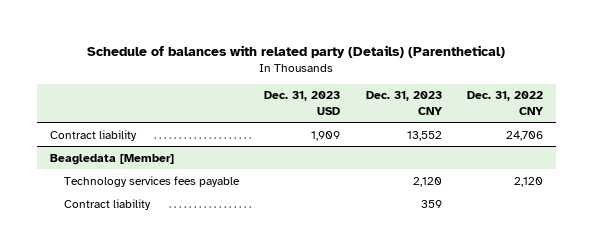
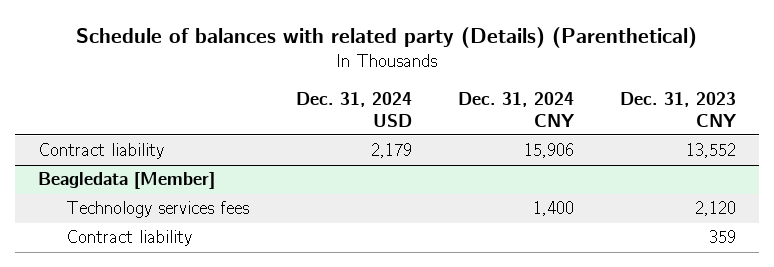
[264,91,341,115] Dec. 31, 2023 USD -> none
[467,91,545,115] Dec. 31, 2022 CNY -> none
none -> [295,92,412,127] Dec. 31, 2024 USD
none -> [457,92,575,127] Dec. 31, 2024 CNY
[63,175,240,187] Technology services fees payable -> [66,201,250,219] Technology services fees

